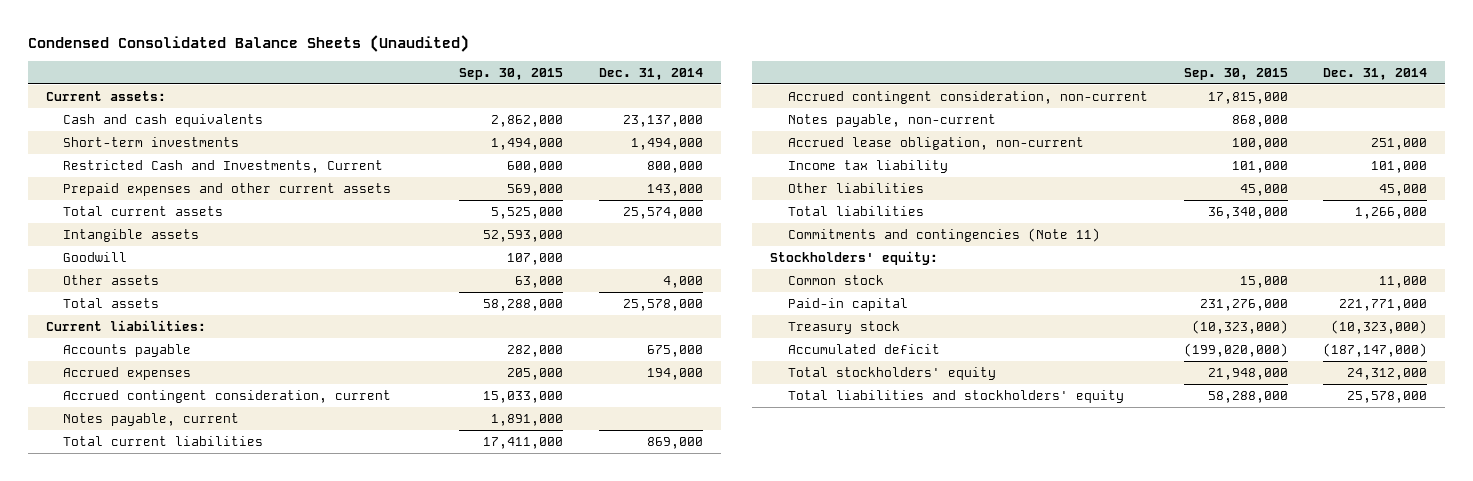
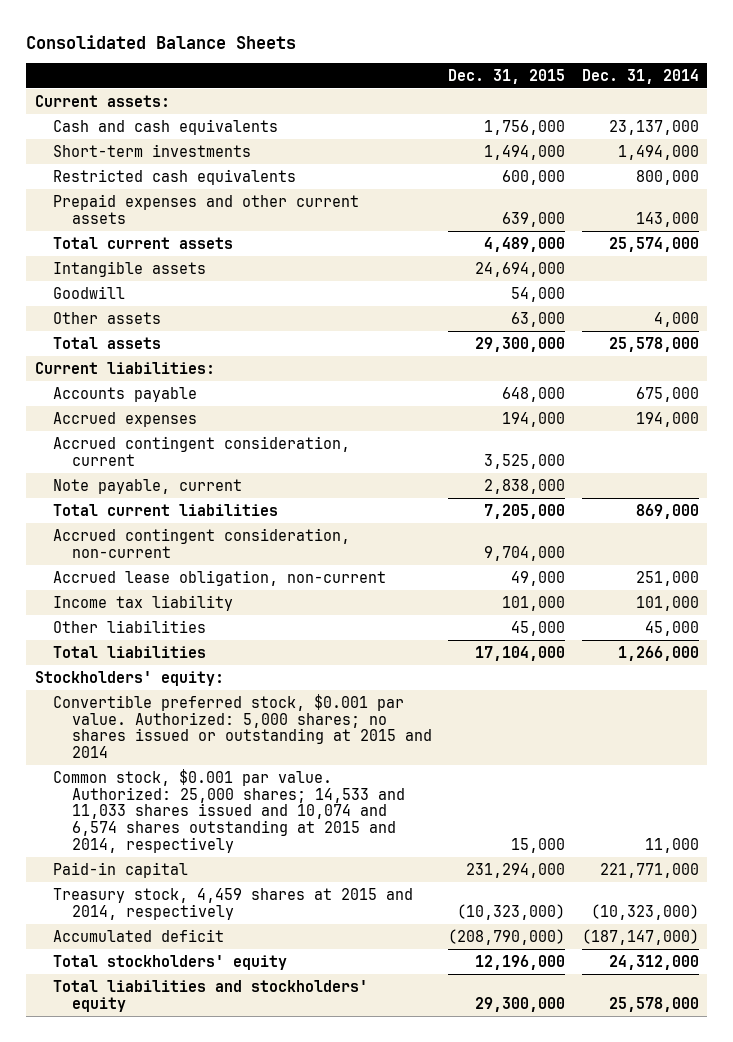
[27,34,469,52] Condensed Consolidated Balance Sheets (Unaudited) -> [26,34,297,49] Consolidated Balance Sheets
[459,67,564,80] Sep. 30, 2015 -> none
none -> [448,68,566,84] Dec. 31, 2015
[63,160,384,174] Restricted Cash and Investments, Current -> [53,168,297,185] Restricted cash equivalents
[63,413,240,427] Notes payable, current -> [53,478,243,494] Note payable, current
[787,114,996,128] Notes payable, non-current -> none
[787,228,1100,243] Commitments and contingencies (Note 11) -> none
none -> [53,693,433,759] Convertible preferred stock, $0.001 par value. Authorized: 5,000 shares; no shares issued or outstanding at 2015 and 2014
[787,275,884,286] Common stock -> [53,768,406,853] Common stock, $0.001 par value. Authorized: 25,000 shares; 14,533 and 11,033 shares issued and 10,074 and 6,574 shares outstanding at 2015 and 2014, respectively
[787,321,900,335] Treasury stock -> [53,887,414,920] Treasury stock, 4,459 shares at 2015 and 2014, respectively

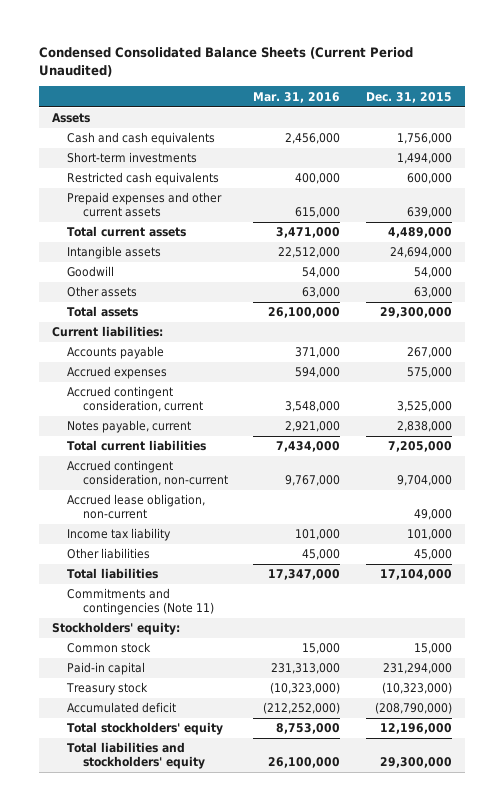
[26,34,297,49] Consolidated Balance Sheets -> [39,46,414,77] Condensed Consolidated Balance Sheets (Current Period Unaudited)
[581,68,699,84] Dec. 31, 2014 -> none
none -> [253,91,341,103] Mar. 31, 2016
[34,94,170,107] Current assets: -> [51,113,90,124] Assets
[502,386,566,402] 648,000 -> [406,347,452,359] 267,000
[502,411,566,427] 194,000 -> [406,367,452,379] 575,000
[53,478,243,494] Note payable, current -> [67,420,192,434] Notes payable, current
none -> [67,588,214,615] Commitments and contingencies (Note 11)
[53,693,433,759] Convertible preferred stock, $0.001 par value. Authorized: 5,000 shares; no shares issued or outstanding at 2015 and 2014 -> none
[53,768,406,853] Common stock, $0.001 par value. Authorized: 25,000 shares; 14,533 and 11,033 shares issued and 10,074 and 6,574 shares outstanding at 2015 and 2014, respectively -> [67,642,152,654] Common stock
[53,887,414,920] Treasury stock, 4,459 shares at 2015 and 2014, respectively -> [66,682,149,696] Treasury stock

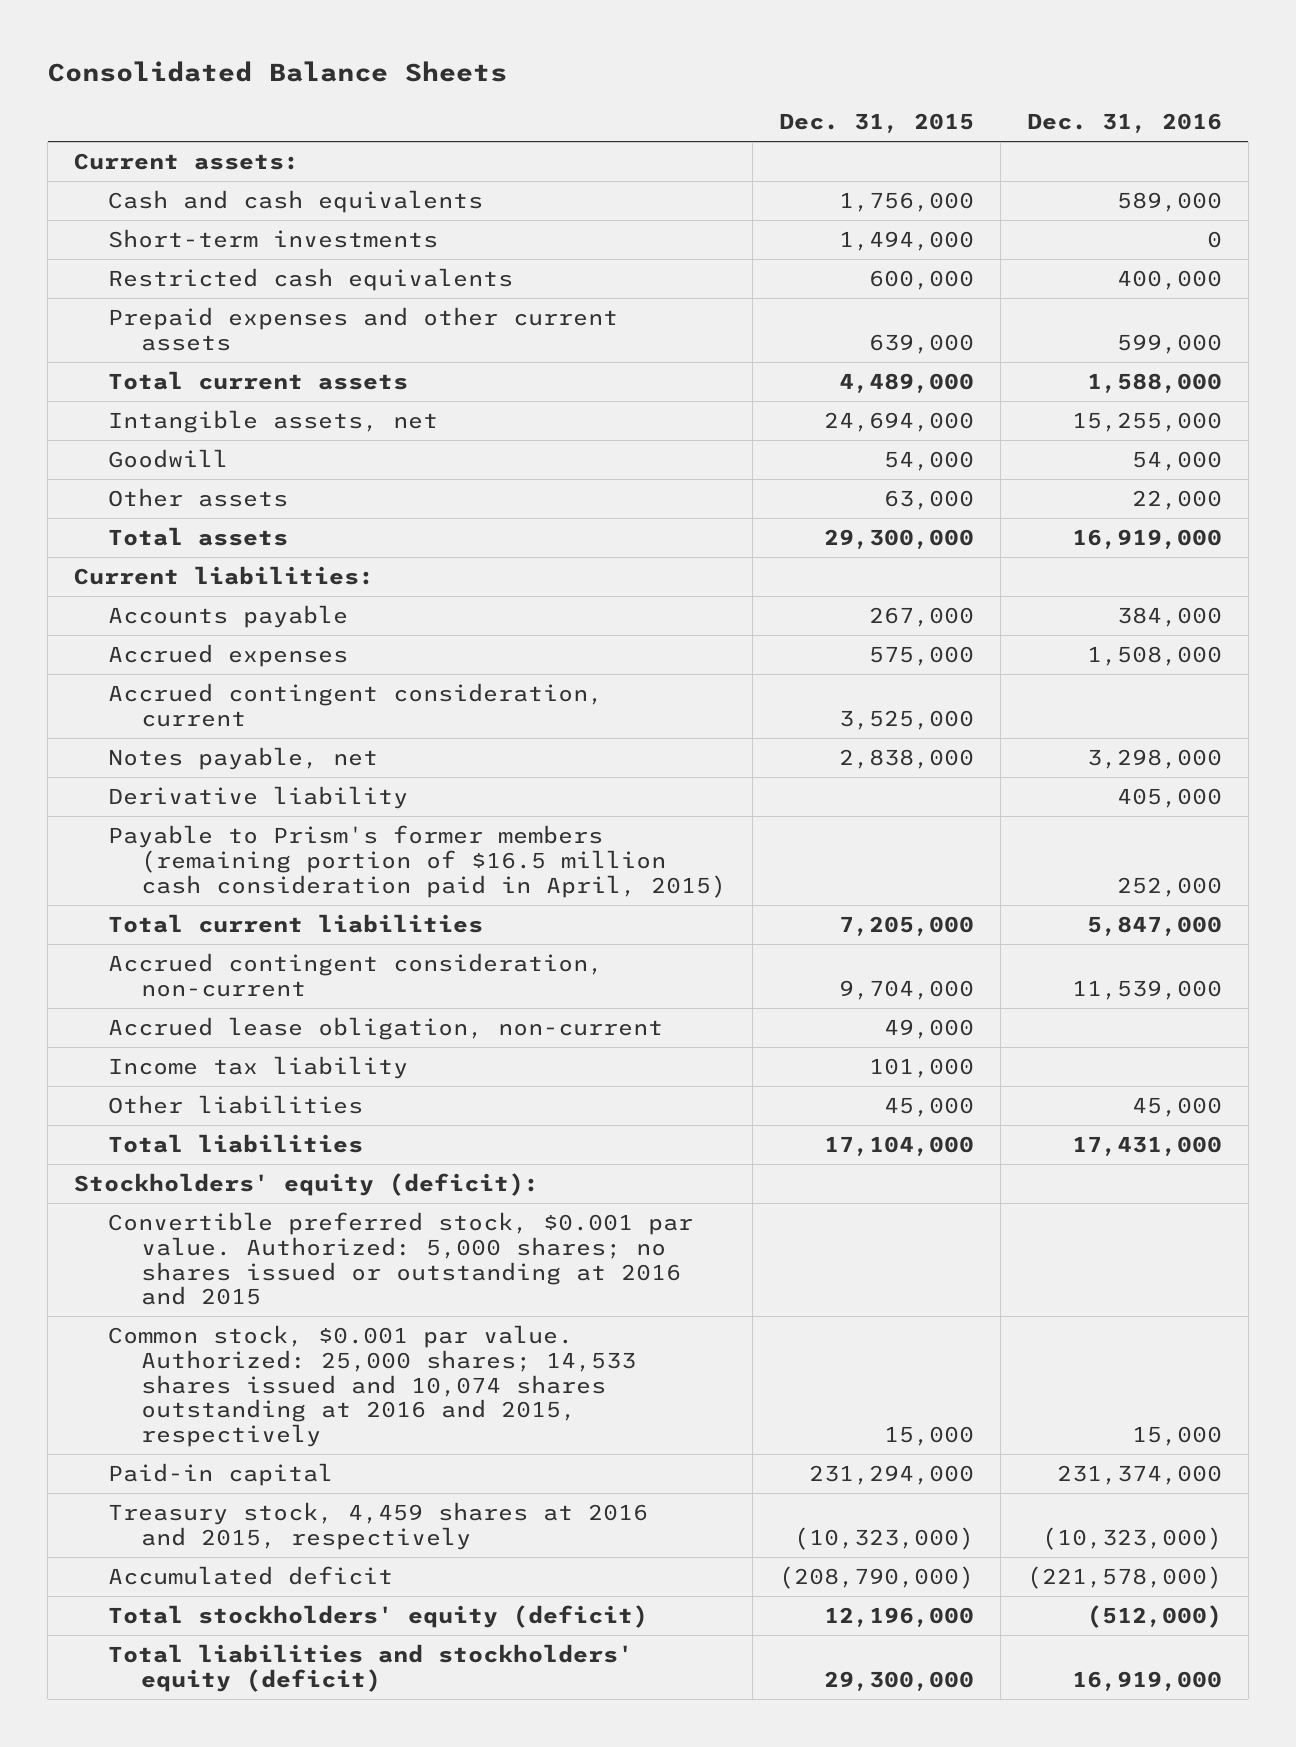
[39,46,414,77] Condensed Consolidated Balance Sheets (Current Period Unaudited) -> [47,60,507,82] Consolidated Balance Sheets
[253,91,341,103] Mar. 31, 2016 -> none
none -> [1026,113,1222,134] Dec. 31, 2016
[51,113,90,124] Assets -> [74,153,300,171] Current assets:
[67,246,162,260] Intangible assets -> [107,410,438,434] Intangible assets, net
[67,420,192,434] Notes payable, current -> [107,747,378,771] Notes payable, net
none -> [107,786,408,810] Derivative liability
none -> [107,825,727,898] Payable to Prism's former members (remaining portion of $16.5 million cash consideration paid in April, 2015)
[67,588,214,615] Commitments and contingencies (Note 11) -> none
[51,622,180,636] Stockholders' equity: -> [74,1173,540,1197] Stockholders' equity (deficit):
none -> [107,1212,693,1306] Convertible preferred stock, $0.001 par value. Authorized: 5,000 shares; no shares issued or outstanding at 2016 and 2015
[67,642,152,654] Common stock -> [107,1325,637,1448] Common stock, $0.001 par value. Authorized: 25,000 shares; 14,533 shares issued and 10,074 shares outstanding at 2016 and 2015, respectively
[66,682,149,696] Treasury stock -> [107,1502,648,1550] Treasury stock, 4,459 shares at 2016 and 2015, respectively
[67,722,224,736] Total stockholders' equity -> [107,1605,648,1629] Total stockholders' equity (deficit)
[67,742,205,769] Total liabilities and stockholders' equity -> [107,1644,633,1692] Total liabilities and stockholders' equity (deficit)

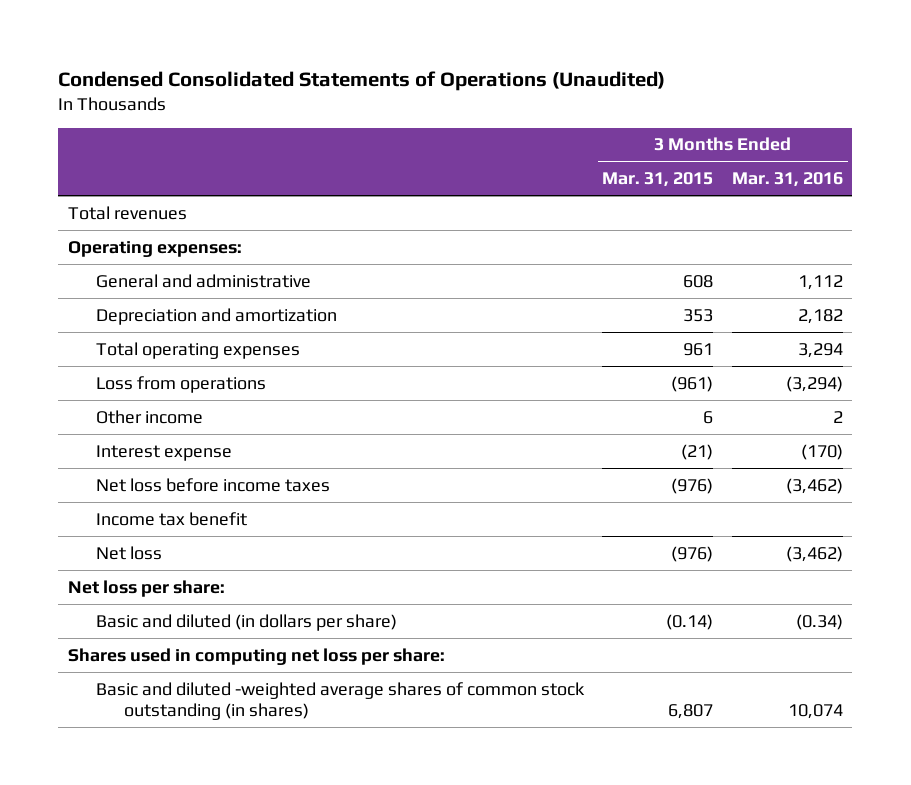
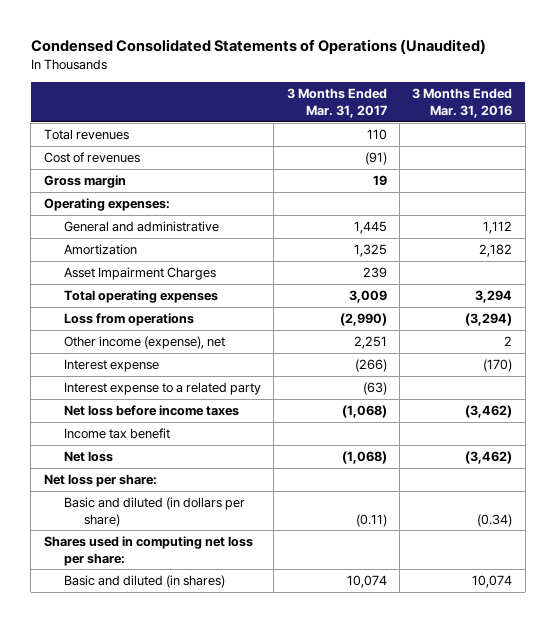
[602,172,714,188] Mar. 31, 2015 -> none
none -> [286,88,387,118] 3 Months Ended Mar. 31, 2017
none -> [43,151,140,163] Cost of revenues
none -> [43,174,126,188] Gross margin
[95,307,337,325] Depreciation and amortization -> [63,243,137,255] Amortization
none -> [63,266,216,280] Asset Impairment Charges
[95,409,203,424] Other income -> [63,335,225,349] Other income (expense), net
none -> [63,381,261,395] Interest expense to a related party
[95,681,585,721] Basic and diluted -weighted average shares of common stock outstanding (in shares) -> [63,574,225,588] Basic and diluted (in shares)

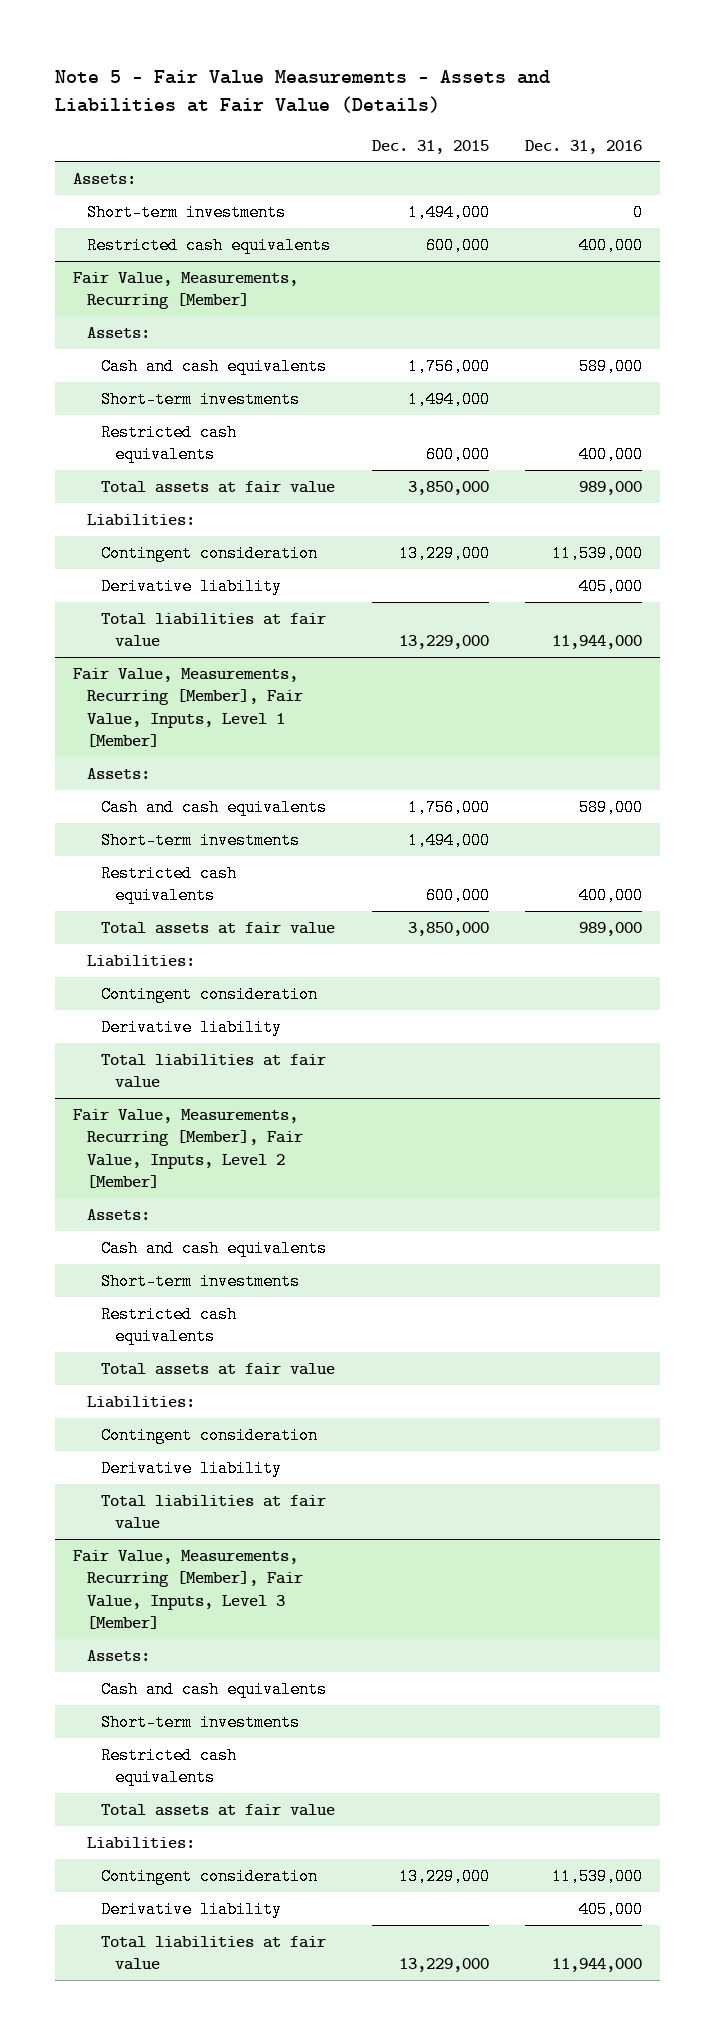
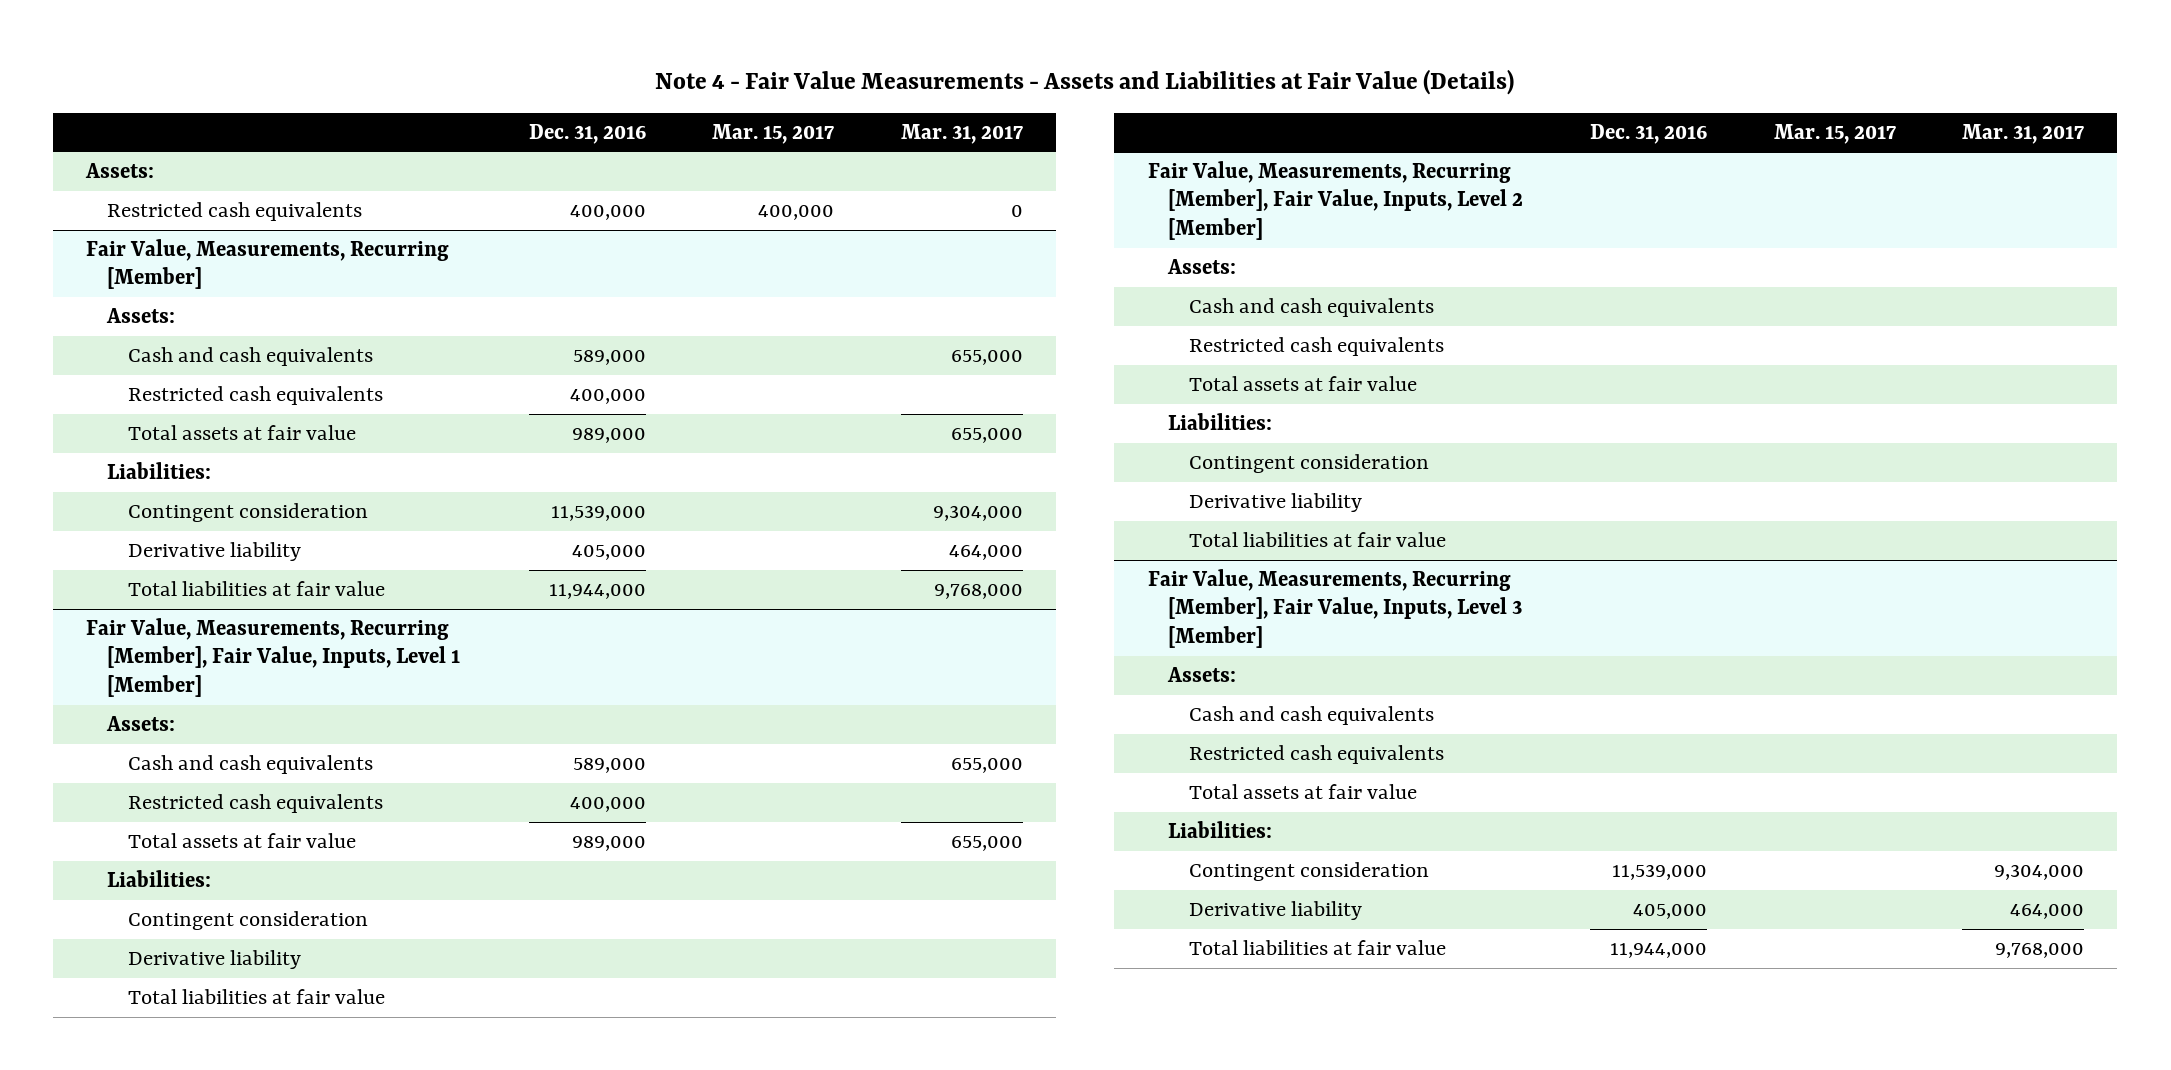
[55,69,551,113] Note 5 - Fair Value Measurements - Assets and Liabilities at Fair Value (Details) -> [655,69,1515,96] Note 4 - Fair Value Measurements - Assets and Liabilities at Fair Value (Details)
[371,139,489,154] Dec. 31, 2015 -> none
none -> [712,123,835,144] Mar. 15, 2017
none -> [900,123,1023,144] Mar. 31, 2017
[87,203,287,221] Short-term investments -> none
[101,390,301,408] Short-term investments -> none
[101,831,301,849] Short-term investments -> none
[101,1272,301,1290] Short-term investments -> none
[101,1713,301,1731] Short-term investments -> none

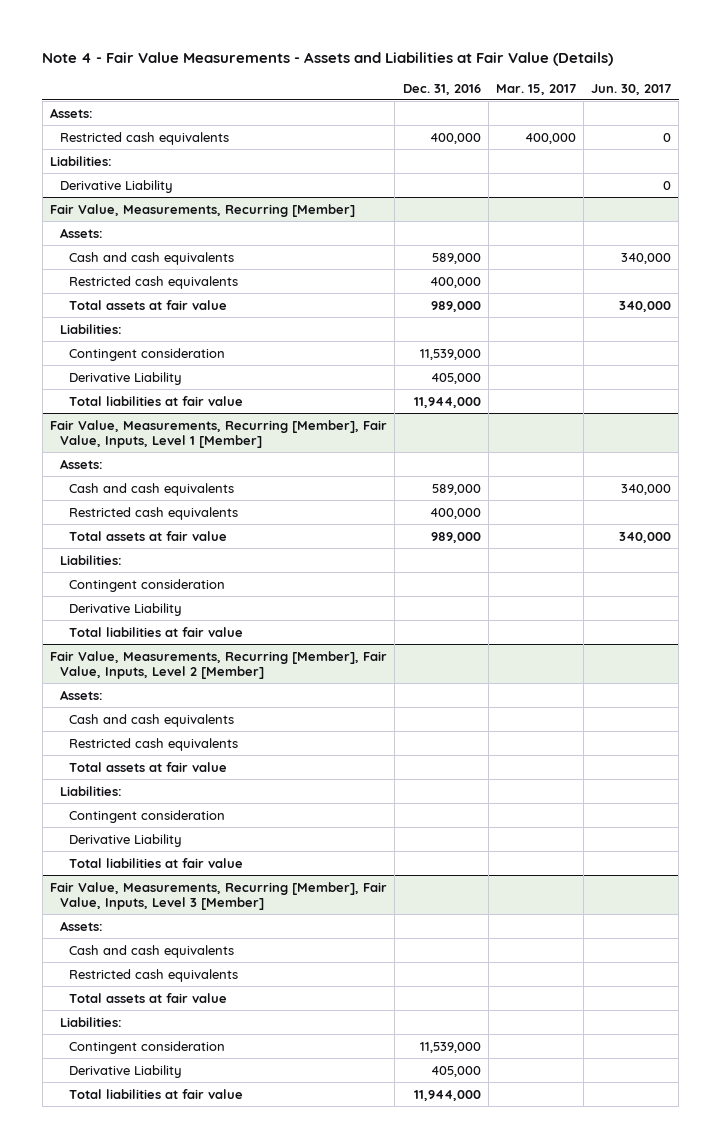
[900,123,1023,144] Mar. 31, 2017 -> none
none -> [591,83,672,95] Jun. 30, 2017
none -> [50,155,113,166] Liabilities:
none -> [59,179,173,193] Derivative Liability
[128,541,302,561] Derivative liability -> [69,371,183,385] Derivative Liability
[128,949,302,969] Derivative liability -> [69,602,183,616] Derivative Liability
[1189,492,1363,512] Derivative liability -> [69,833,183,847] Derivative Liability
[1189,900,1363,920] Derivative liability -> [69,1064,183,1078] Derivative Liability

